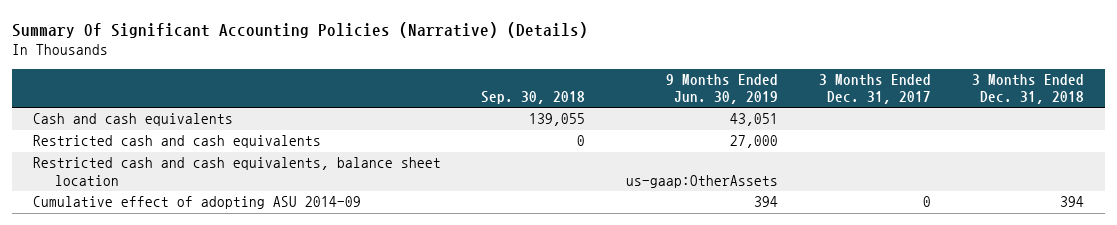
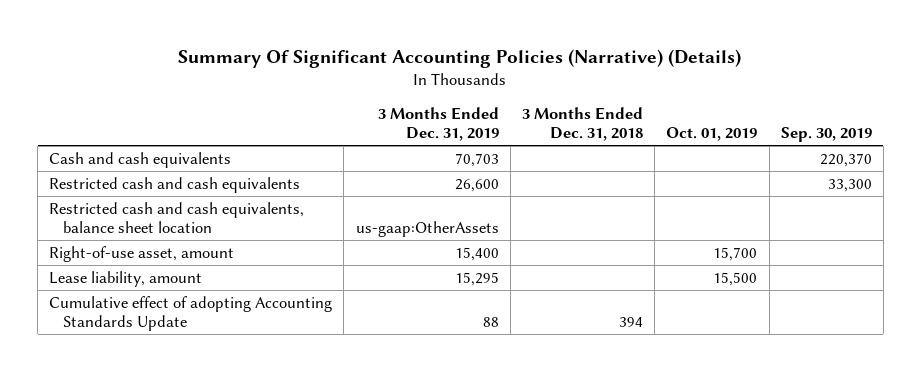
[481,91,586,105] Sep. 30, 2018 -> none
[666,73,779,105] 9 Months Ended Jun. 30, 2019 -> none
[819,73,932,105] 3 Months Ended Dec. 31, 2017 -> none
none -> [377,107,499,142] 3 Months Ended Dec. 31, 2019
none -> [666,127,758,142] Oct. 01, 2019
none -> [780,127,872,143] Sep. 30, 2019
none -> [49,245,235,262] Right-of-use asset, amount
none -> [49,270,203,287] Lease liability, amount
[32,196,361,210] Cumulative effect of adopting ASU 2014-09 -> [49,295,333,331] Cumulative effect of adopting Accounting Standards Update

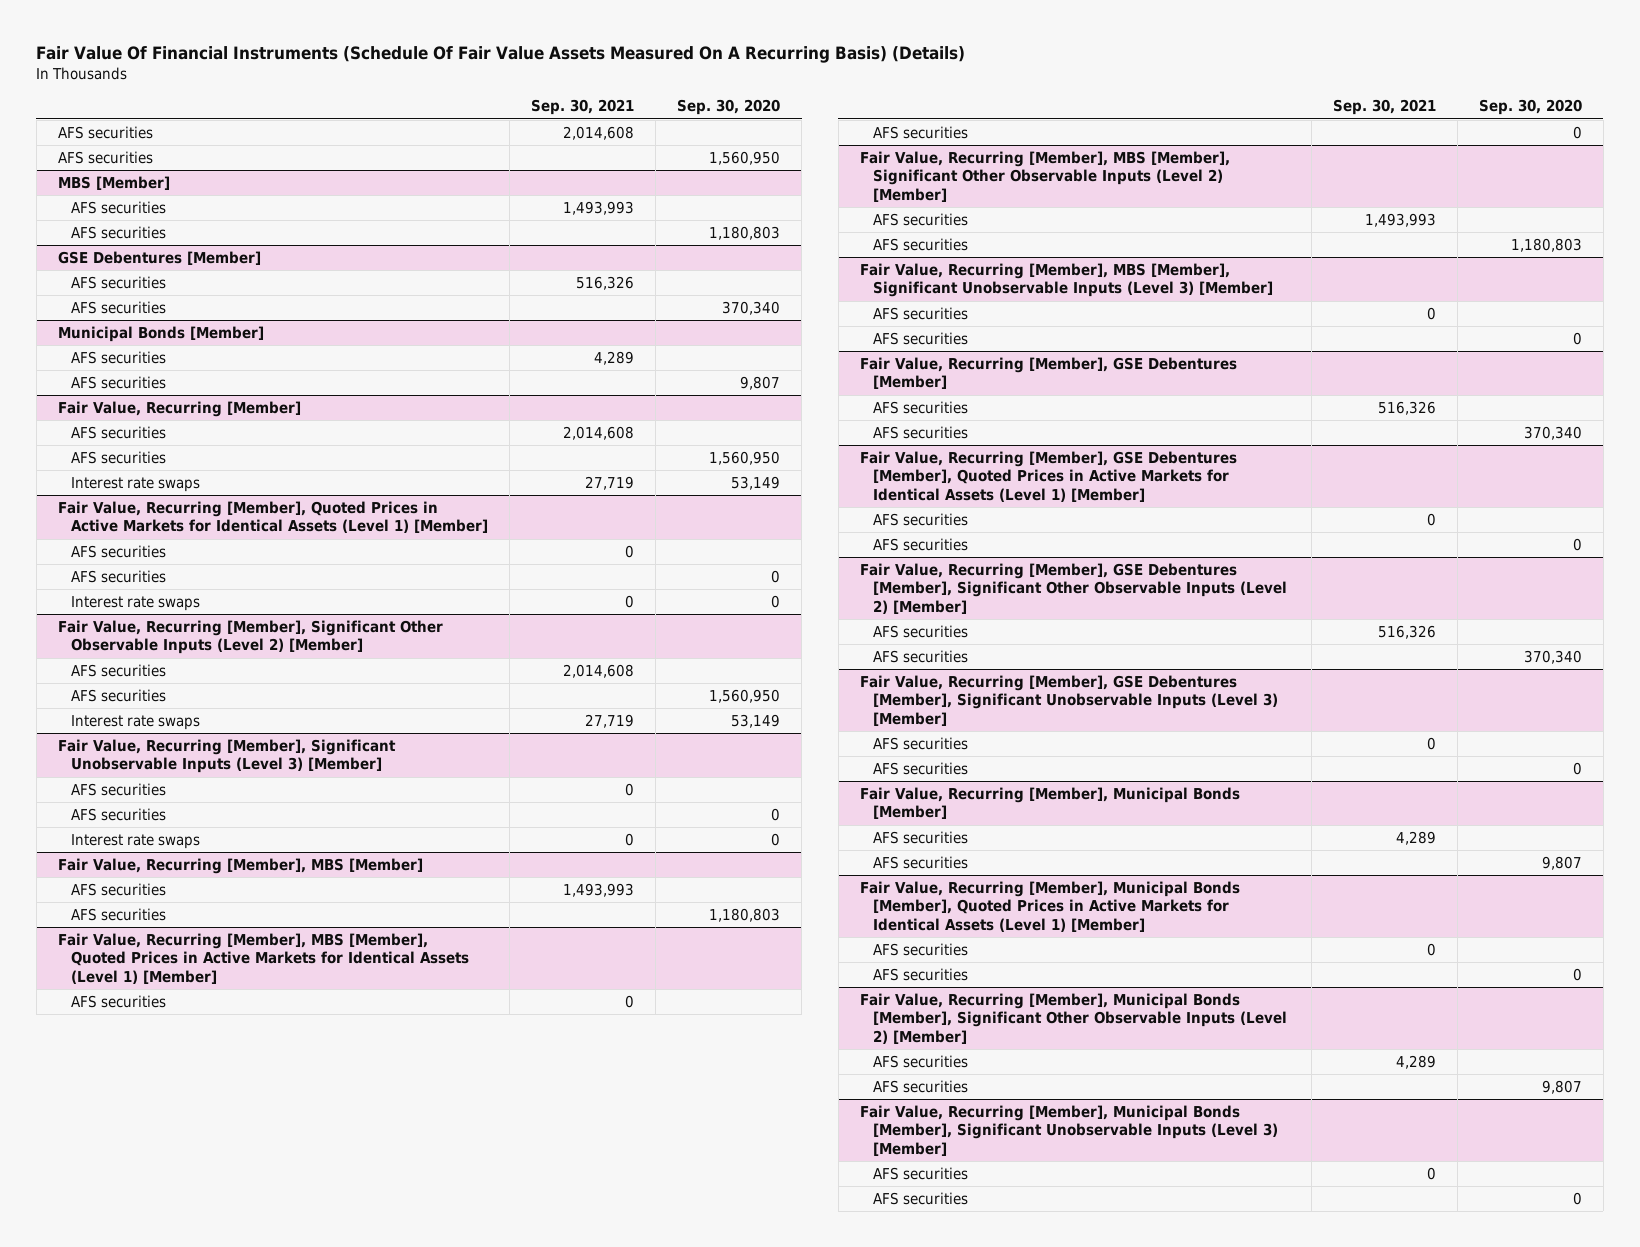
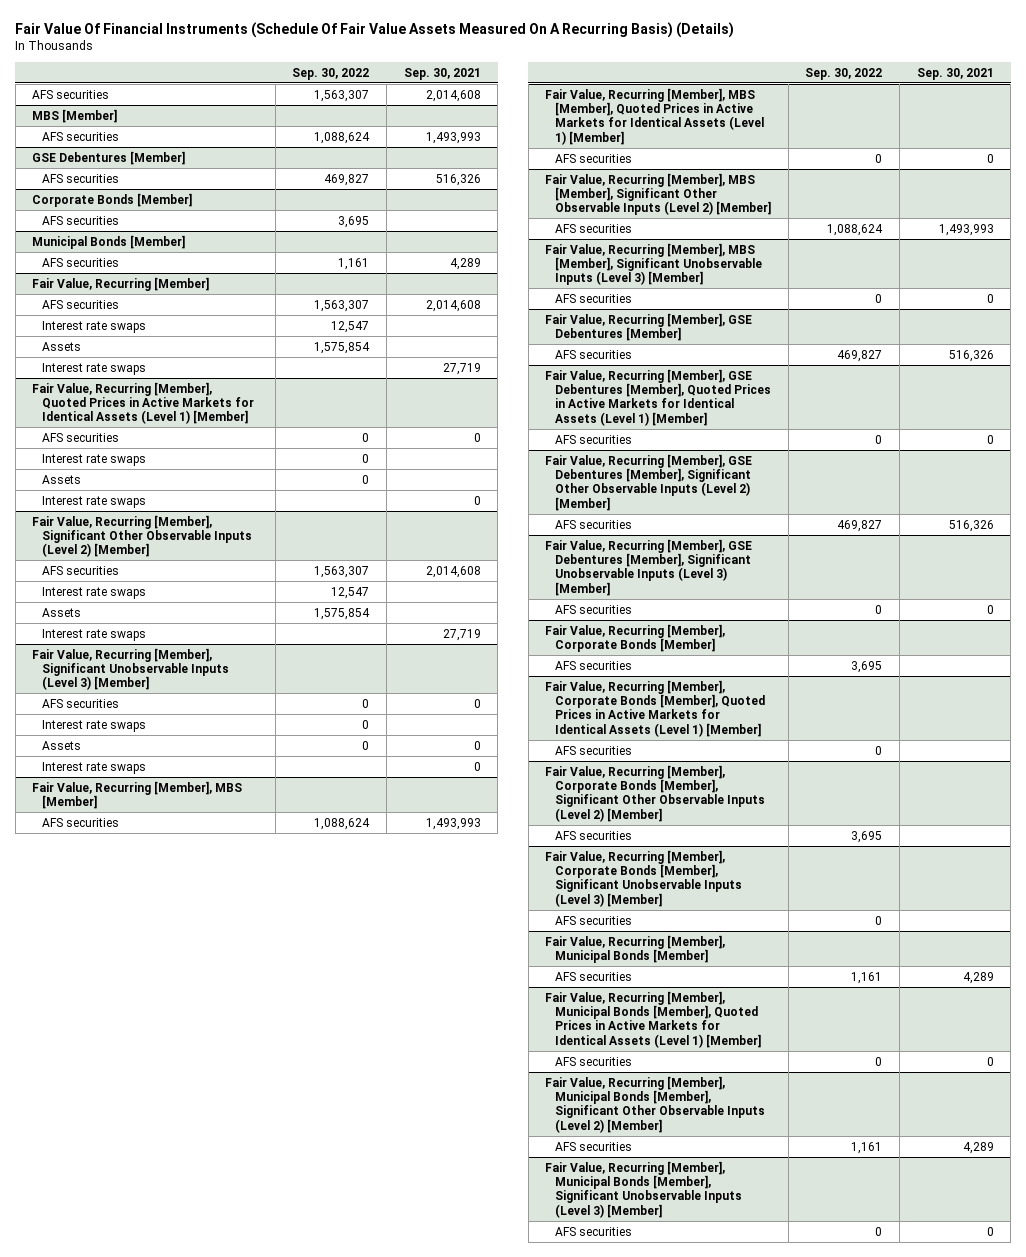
[677,99,781,116] Sep. 30, 2020 -> none
none -> [292,67,370,80] Sep. 30, 2022
[57,150,153,164] AFS securities -> none
[71,225,167,239] AFS securities -> none
[71,300,167,314] AFS securities -> none
none -> [32,192,193,207] Corporate Bonds [Member]
none -> [41,215,119,225] AFS securities
[71,375,167,389] AFS securities -> none
[71,450,167,464] AFS securities -> none
none -> [41,320,146,333] Interest rate swaps
none -> [41,341,81,351] Assets
[71,569,167,583] AFS securities -> none
none -> [41,453,146,466] Interest rate swaps
none -> [41,474,81,484] Assets
[71,688,167,702] AFS securities -> none
none -> [41,586,146,599] Interest rate swaps
none -> [41,607,81,617] Assets
[71,807,167,821] AFS securities -> none
none -> [41,719,146,732] Interest rate swaps
none -> [41,740,81,750] Assets
[71,907,167,921] AFS securities -> none
[873,125,969,139] AFS securities -> none
[873,237,969,251] AFS securities -> none
[873,331,969,345] AFS securities -> none
[873,425,969,439] AFS securities -> none
[873,537,969,551] AFS securities -> none
[873,649,969,663] AFS securities -> none
[873,761,969,775] AFS securities -> none
none -> [545,623,726,652] Fair Value, Recurring [Member], Corporate Bonds [Member]
none -> [554,660,632,670] AFS securities
none -> [545,679,765,737] Fair Value, Recurring [Member], Corporate Bonds [Member], Quoted Prices in Active Markets for Identical Assets (Level 1) [Member]
none -> [554,745,632,755] AFS securities
none -> [545,764,765,822] Fair Value, Recurring [Member], Corporate Bonds [Member], Significant Other Observable Inputs (Level 2) [Member]
none -> [554,830,632,840] AFS securities
none -> [545,849,742,907] Fair Value, Recurring [Member], Corporate Bonds [Member], Significant Unobservable Inputs (Level 3) [Member]
none -> [554,915,632,925] AFS securities
[873,855,969,869] AFS securities -> none
[873,967,969,981] AFS securities -> none
[873,1079,969,1093] AFS securities -> none
[873,1191,969,1205] AFS securities -> none

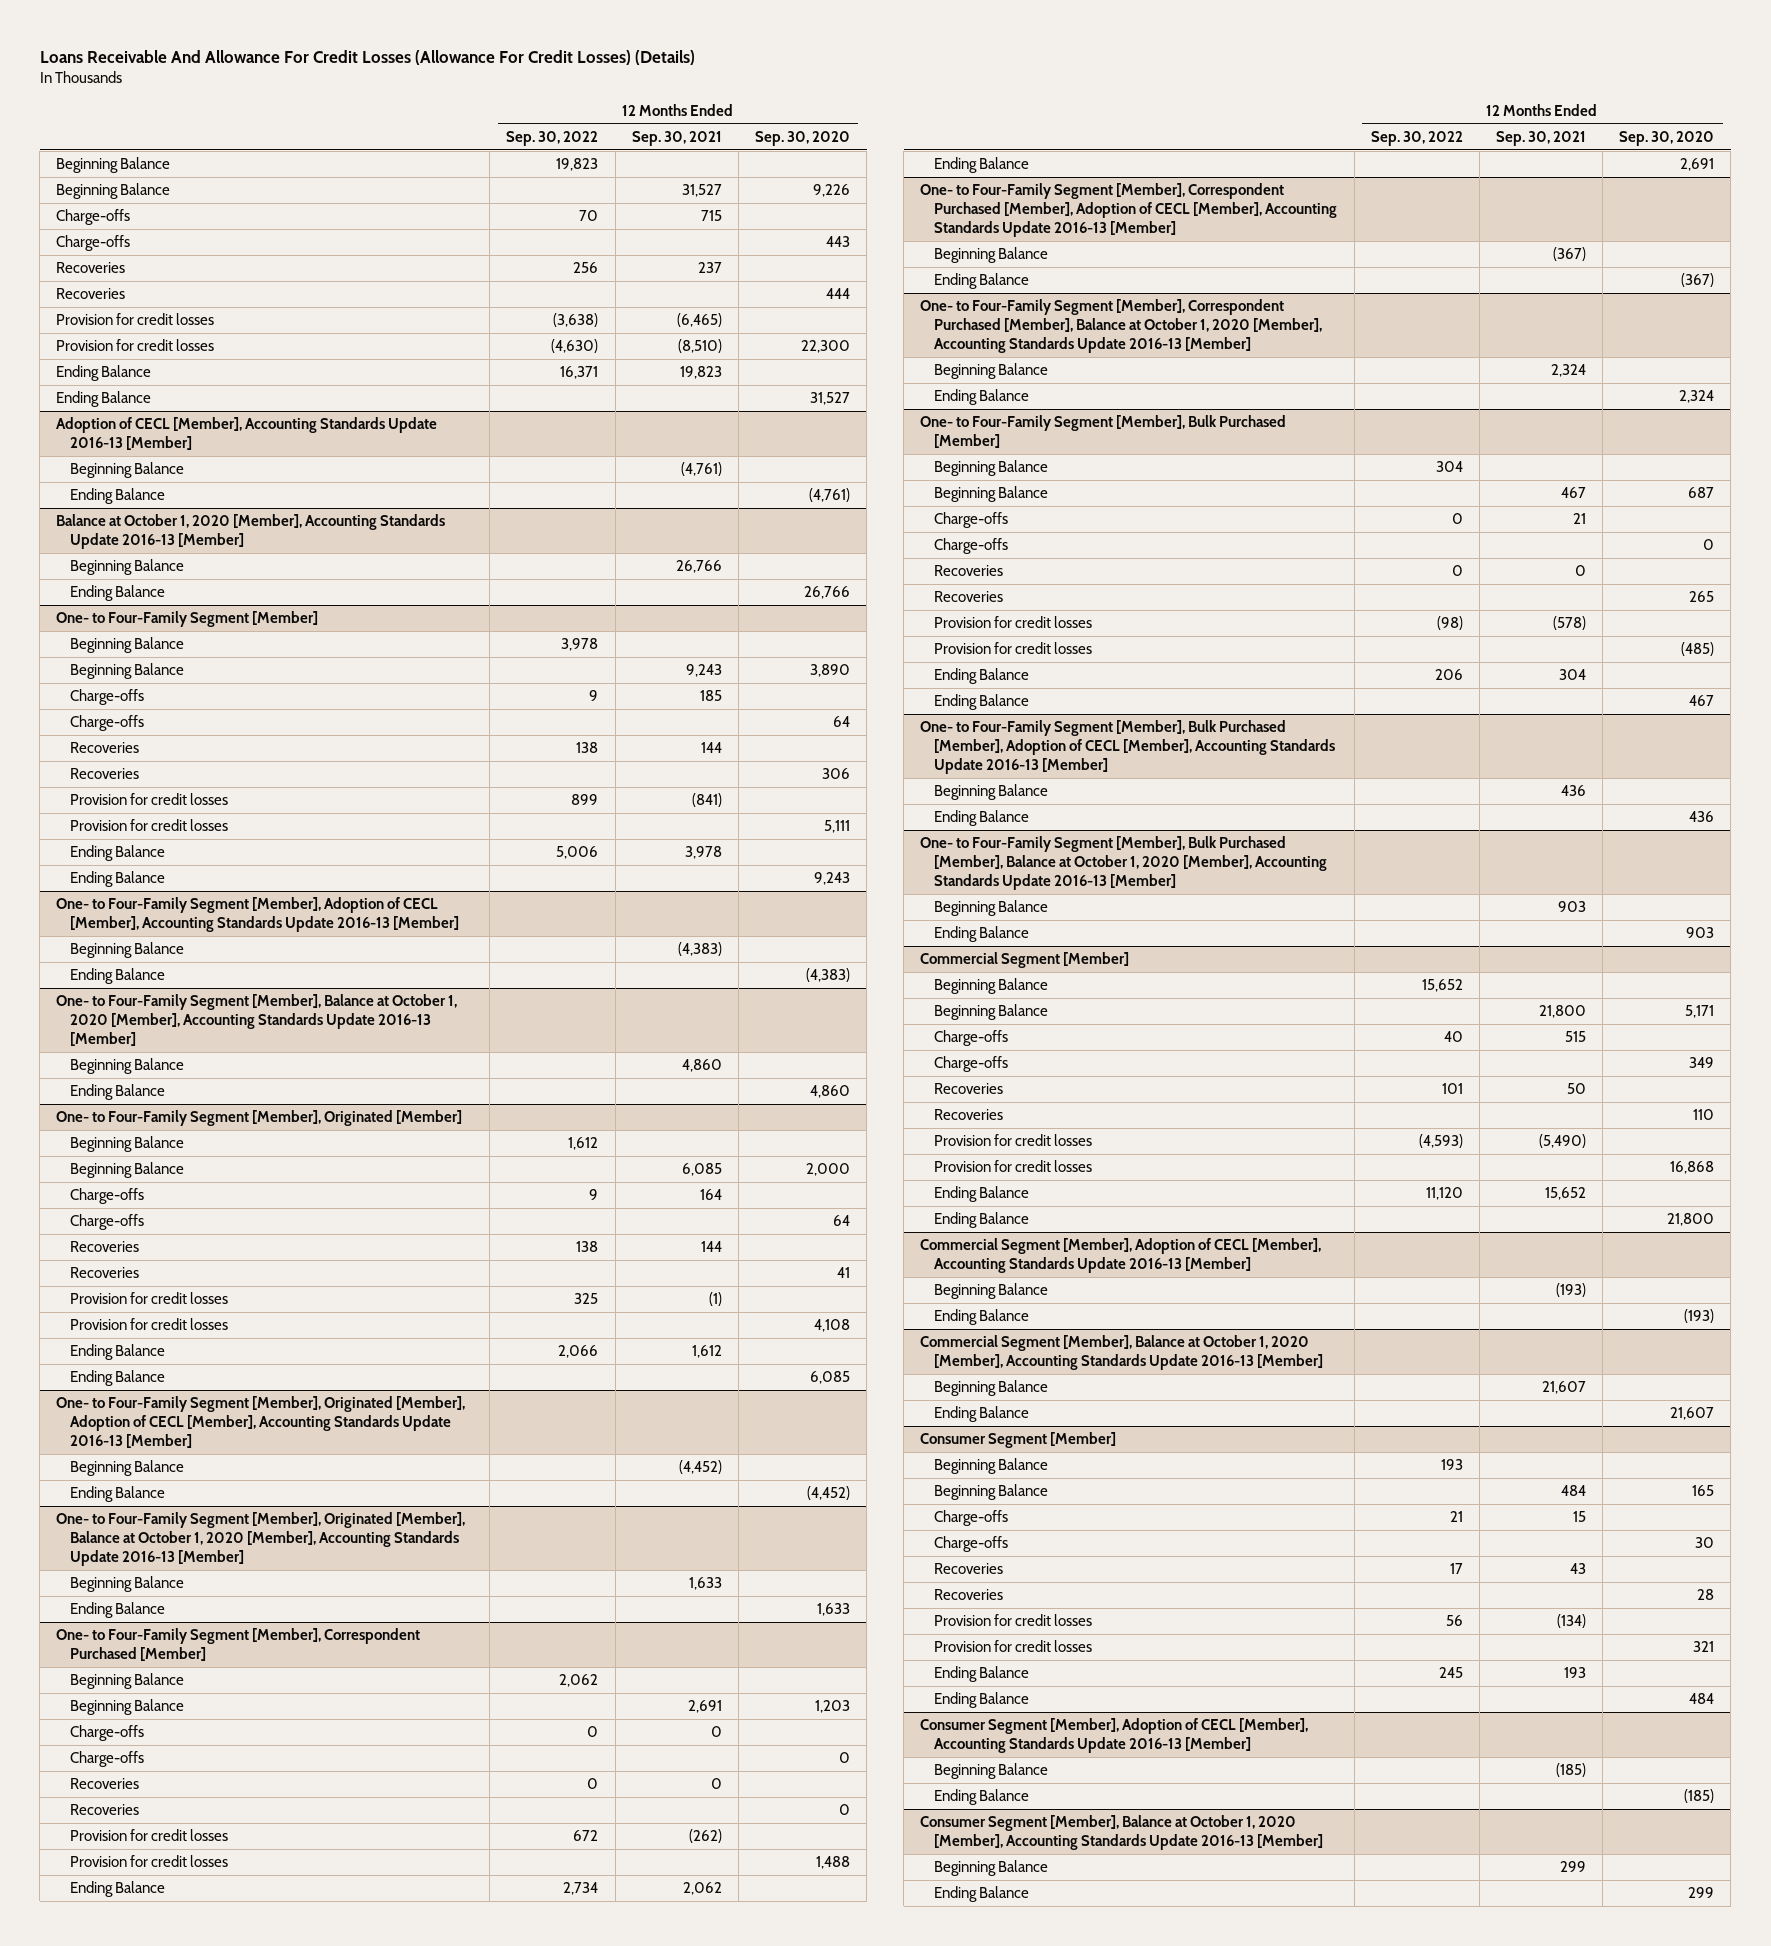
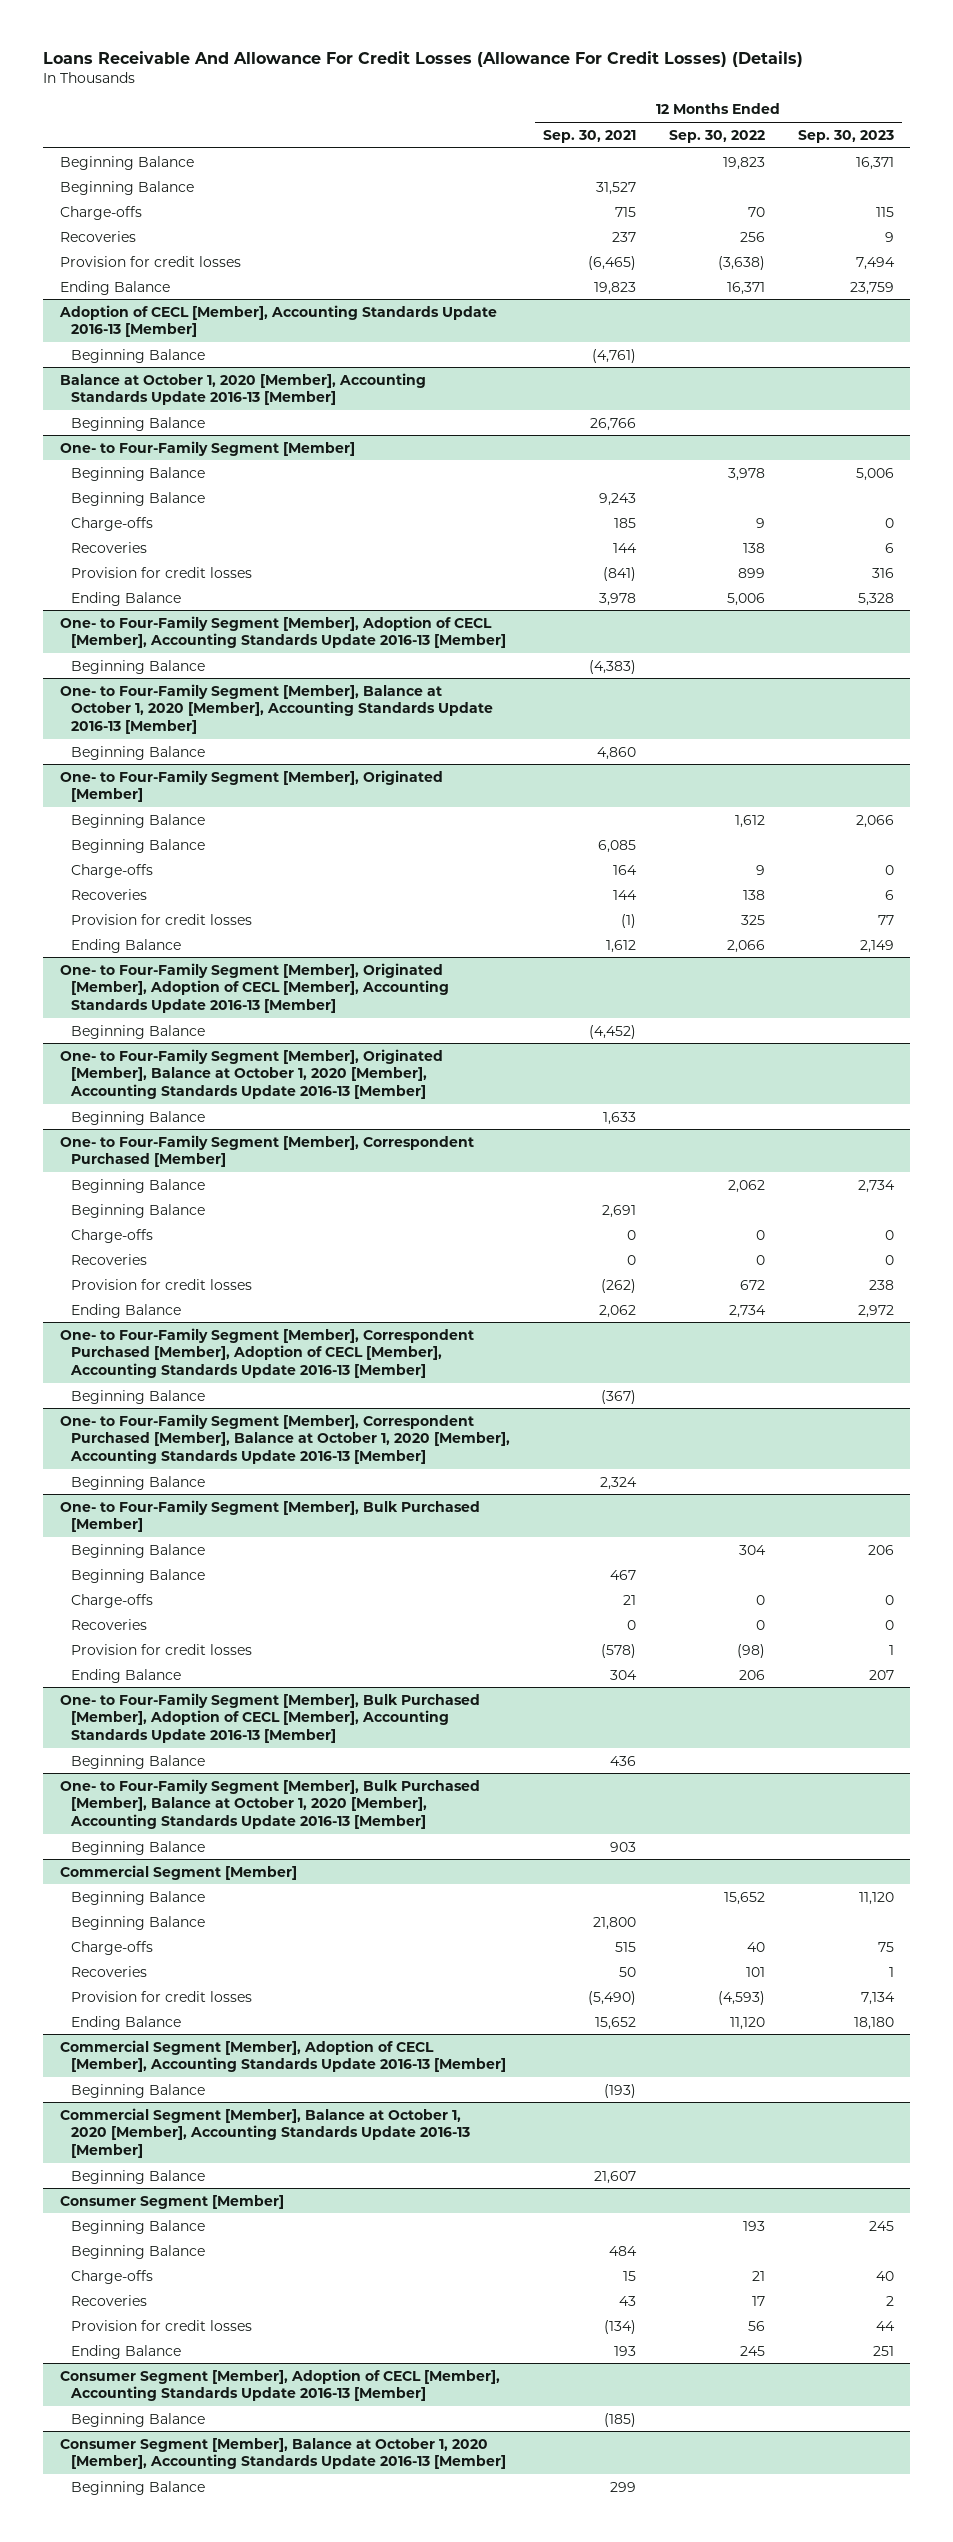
[755,130,851,146] Sep. 30, 2020 -> none
none -> [797,129,894,143] Sep. 30, 2023
[56,235,131,252] Charge-offs -> none
[56,288,126,300] Recoveries -> none
[56,339,215,352] Provision for credit losses -> none
[56,391,152,408] Ending Balance -> none
[70,488,166,505] Ending Balance -> none
[70,585,166,602] Ending Balance -> none
[70,715,145,732] Charge-offs -> none
[70,768,140,780] Recoveries -> none
[70,819,229,832] Provision for credit losses -> none
[70,871,166,888] Ending Balance -> none
[70,968,166,985] Ending Balance -> none
[70,1084,166,1101] Ending Balance -> none
[70,1214,145,1231] Charge-offs -> none
[70,1267,140,1279] Recoveries -> none
[70,1318,229,1331] Provision for credit losses -> none
[70,1370,166,1387] Ending Balance -> none
[70,1486,166,1503] Ending Balance -> none
[70,1602,166,1619] Ending Balance -> none
[70,1751,145,1768] Charge-offs -> none
[70,1804,140,1816] Recoveries -> none
[70,1855,229,1868] Provision for credit losses -> none
[934,157,1030,174] Ending Balance -> none
[934,273,1030,290] Ending Balance -> none
[934,389,1030,406] Ending Balance -> none
[934,538,1009,555] Charge-offs -> none
[934,591,1004,603] Recoveries -> none
[934,642,1093,655] Provision for credit losses -> none
[934,694,1030,711] Ending Balance -> none
[934,810,1030,827] Ending Balance -> none
[934,926,1030,943] Ending Balance -> none
[934,1056,1009,1073] Charge-offs -> none
[934,1109,1004,1121] Recoveries -> none
[934,1160,1093,1173] Provision for credit losses -> none
[934,1212,1030,1229] Ending Balance -> none
[934,1309,1030,1326] Ending Balance -> none
[934,1406,1030,1423] Ending Balance -> none
[934,1536,1009,1553] Charge-offs -> none
[934,1589,1004,1601] Recoveries -> none
[934,1640,1093,1653] Provision for credit losses -> none
[934,1692,1030,1709] Ending Balance -> none
[934,1789,1030,1806] Ending Balance -> none
[934,1886,1030,1903] Ending Balance -> none

